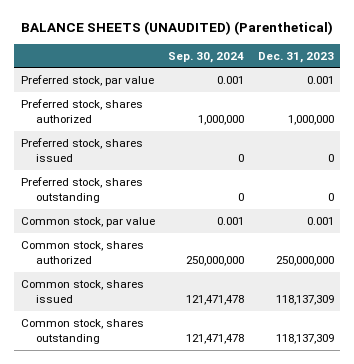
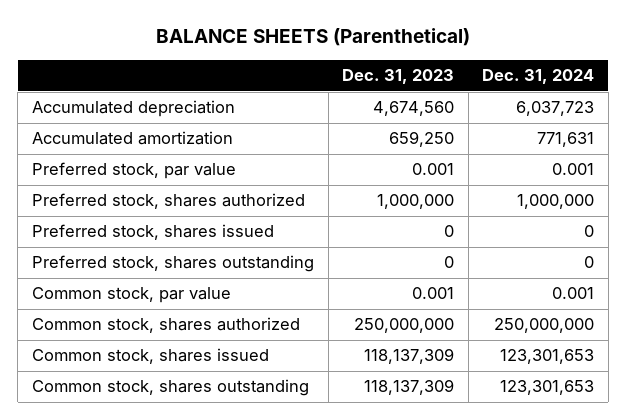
[21,20,334,35] BALANCE SHEETS (UNAUDITED) (Parenthetical) -> [156,28,471,47] BALANCE SHEETS (Parenthetical)
[168,51,245,63] Sep. 30, 2024 -> none
none -> [482,69,595,85] Dec. 31, 2024
none -> [31,100,235,118] Accumulated depreciation
none -> [31,131,233,146] Accumulated amortization

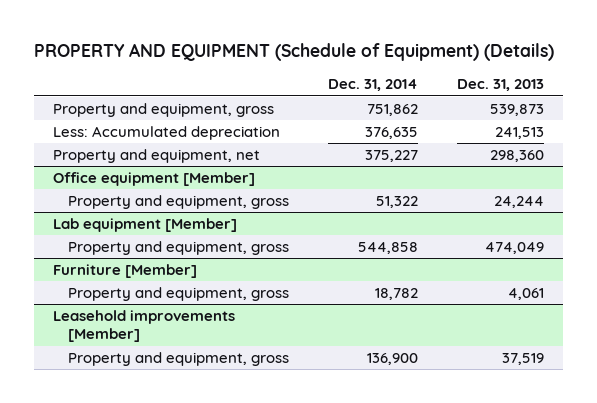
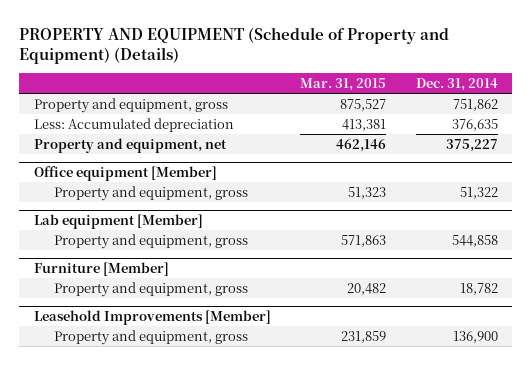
[33,43,554,62] PROPERTY AND EQUIPMENT (Schedule of Equipment) (Details) -> [19,26,450,65] PROPERTY AND EQUIPMENT (Schedule of Property and Equipment) (Details)
[456,79,544,92] Dec. 31, 2013 -> none
none -> [300,78,387,92] Mar. 31, 2015
[53,310,236,343] Leasehold improvements [Member] -> [34,309,272,325] Leasehold Improvements [Member]

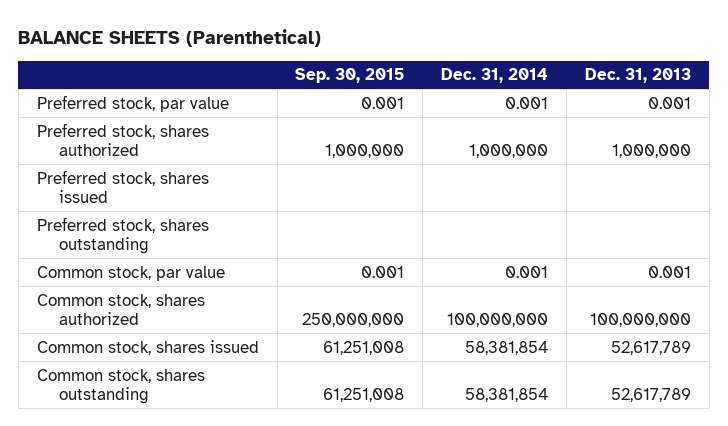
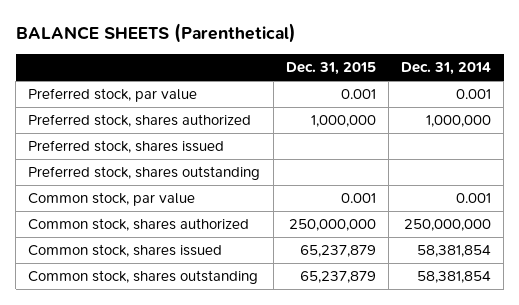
[295,68,405,84] Sep. 30, 2015 -> none
[584,68,691,84] Dec. 31, 2013 -> none
none -> [285,62,376,76] Dec. 31, 2015
[447,312,549,327] 100,000,000 -> [404,219,492,232] 250,000,000

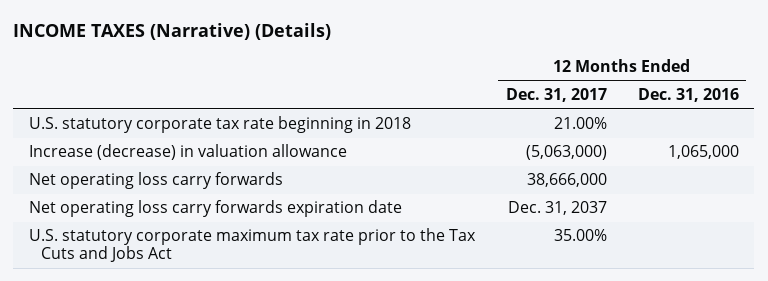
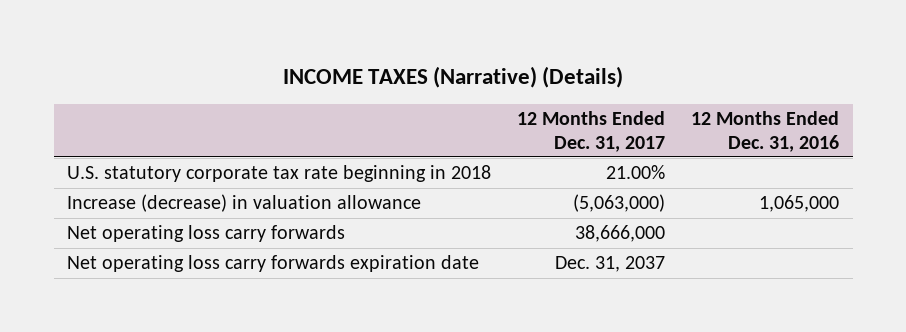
[28,228,476,263] U.S. statutory corporate maximum tax rate prior to the Tax Cuts and Jobs Act -> none

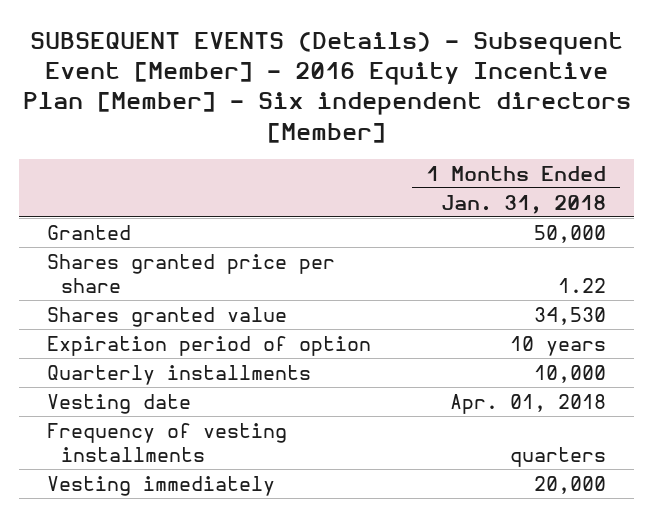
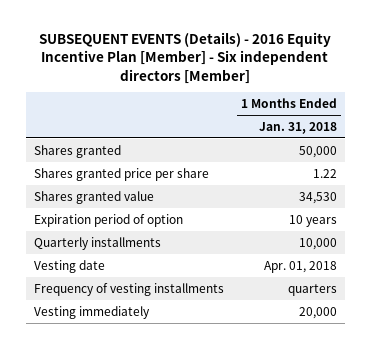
[22,32,631,143] SUBSEQUENT EVENTS (Details) - Subsequent Event [Member] - 2016 Equity Incentive Plan [Member] - Six independent directors [Member] -> [39,31,332,84] SUBSEQUENT EVENTS (Details) - 2016 Equity Incentive Plan [Member] - Six independent directors [Member]
[46,224,131,240] Granted -> [33,144,121,158] Shares granted

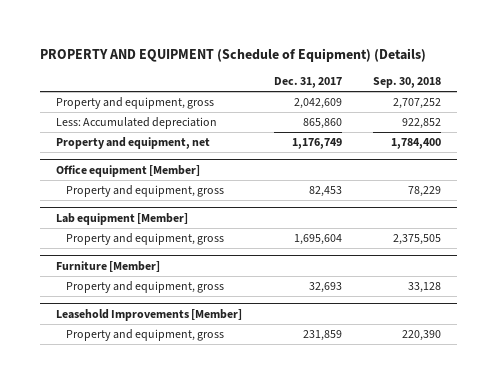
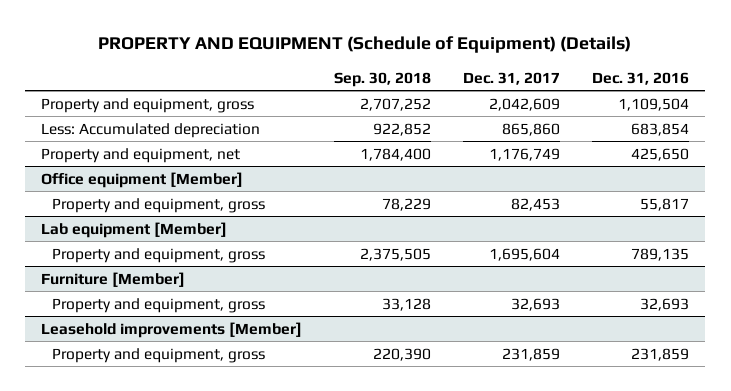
none -> [592,71,690,85] Dec. 31, 2016
[55,308,242,321] Leasehold Improvements [Member] -> [41,321,303,338] Leasehold improvements [Member]

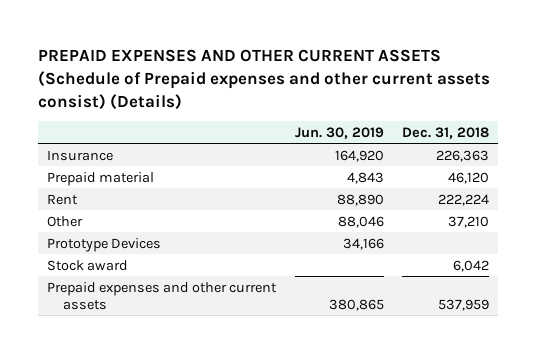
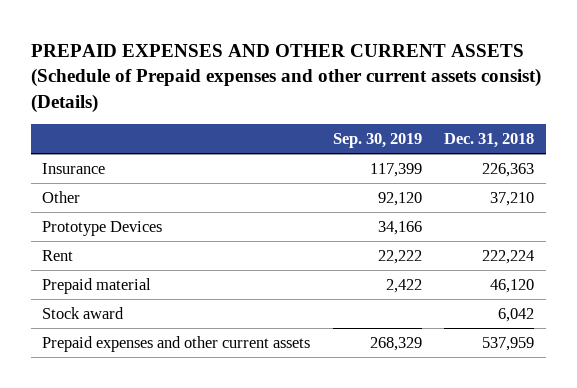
[294,126,384,139] Jun. 30, 2019 -> none
none -> [332,133,422,149] Sep. 30, 2019
[47,193,79,205] Rent -> [42,249,74,261] Rent
[47,171,155,186] Prepaid material -> [42,277,152,294] Prepaid material

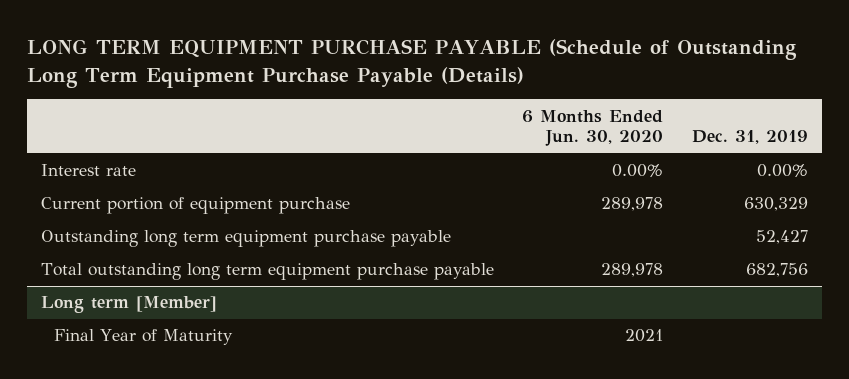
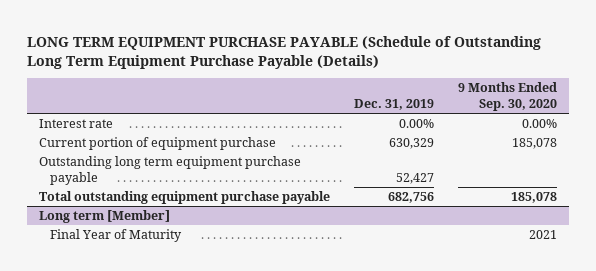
[522,109,664,147] 6 Months Ended Jun. 30, 2020 -> none
none -> [457,82,557,112] 9 Months Ended Sep. 30, 2020
[41,263,495,281] Total outstanding long term equipment purchase payable -> [39,191,331,205] Total outstanding equipment purchase payable

